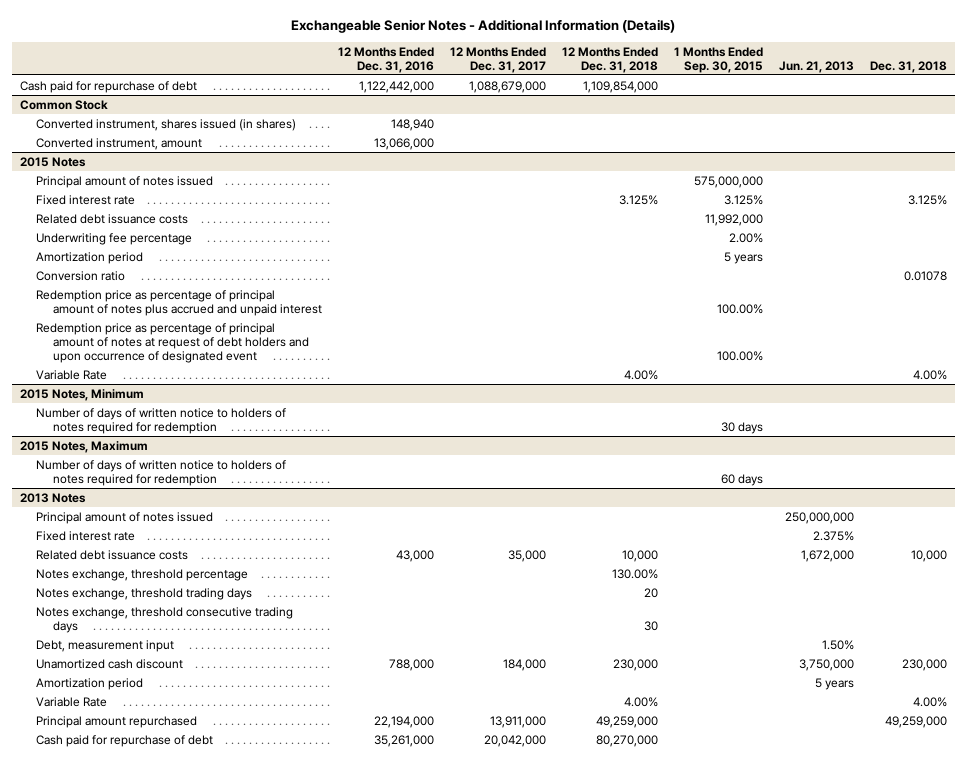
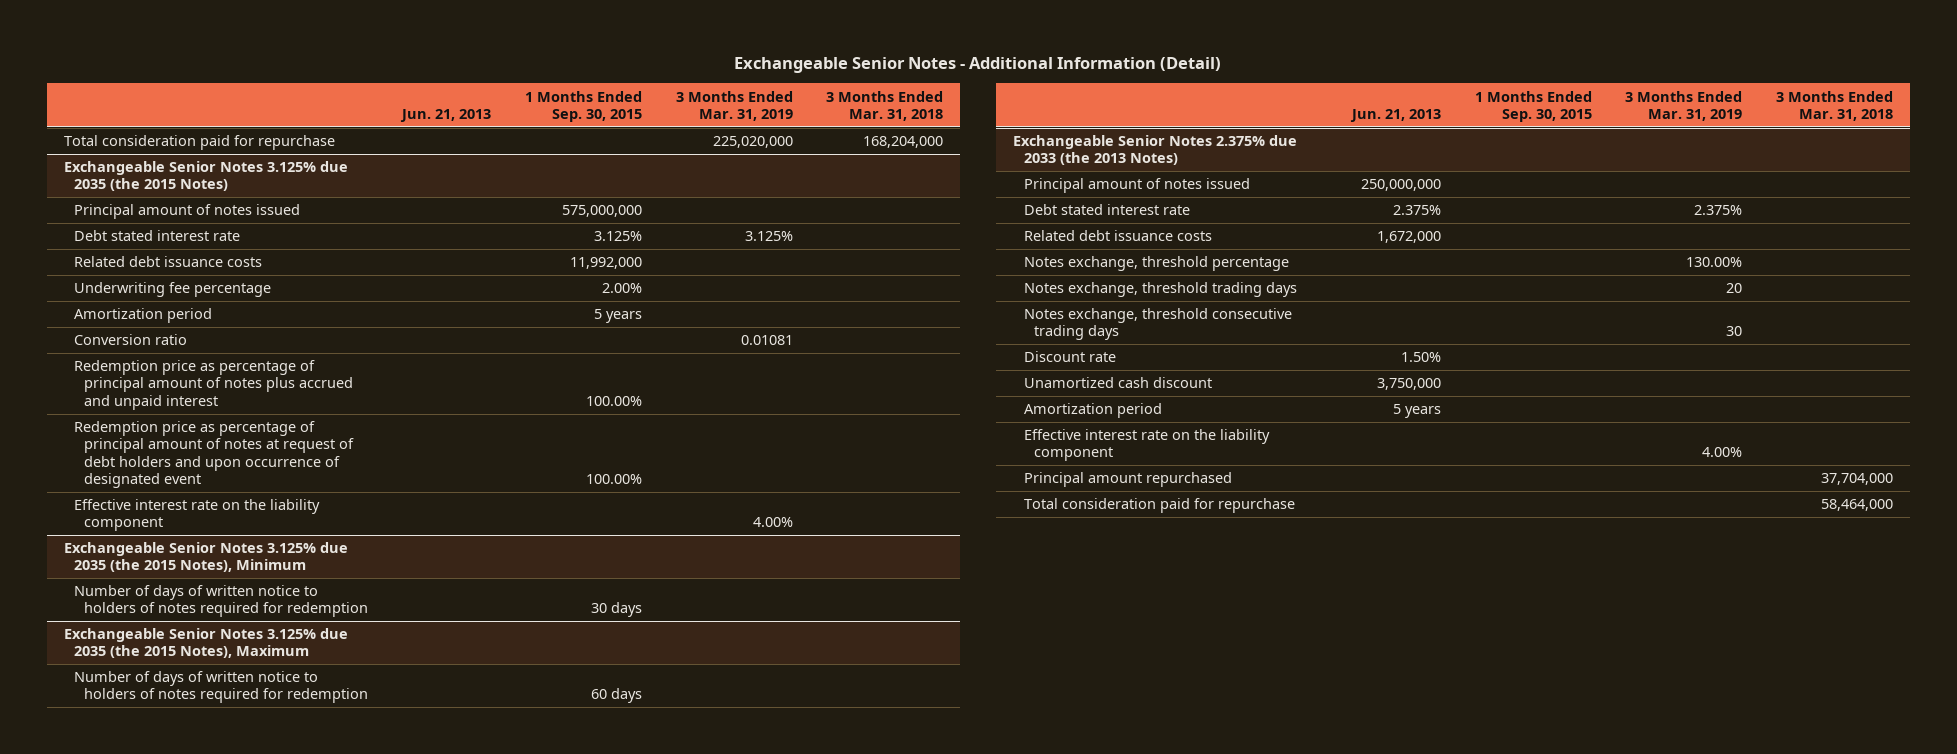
[291,19,676,34] Exchangeable Senior Notes - Additional Information (Details) -> [734,57,1222,74] Exchangeable Senior Notes - Additional Information (Detail)
[337,46,434,73] 12 Months Ended Dec. 31, 2016 -> none
[449,46,546,73] 12 Months Ended Dec. 31, 2017 -> none
[561,46,658,73] 12 Months Ended Dec. 31, 2018 -> none
[869,60,947,73] Dec. 31, 2018 -> none
none -> [675,90,793,121] 3 Months Ended Mar. 31, 2019
none -> [826,90,944,121] 3 Months Ended Mar. 31, 2018
[19,99,108,110] Common Stock -> none
[36,118,297,131] Converted instrument, shares issued (in shares) -> none
[36,137,203,150] Converted instrument, amount -> none
[19,80,197,93] Cash paid for repurchase of debt -> [63,135,335,151] Total consideration paid for repurchase
[19,156,86,167] 2015 Notes -> [63,161,348,192] Exchangeable Senior Notes 3.125% due 2035 (the 2015 Notes)
[36,194,136,205] Fixed interest rate -> [73,230,240,242] Debt stated interest rate
[36,369,108,380] Variable Rate -> [73,499,320,532] Effective interest rate on the liability component
[19,388,144,401] 2015 Notes, Minimum -> [63,542,348,573] Exchangeable Senior Notes 3.125% due 2035 (the 2015 Notes), Minimum
[19,440,148,453] 2015 Notes, Maximum -> [63,628,348,659] Exchangeable Senior Notes 3.125% due 2035 (the 2015 Notes), Maximum
[19,492,86,503] 2013 Notes -> [1013,135,1298,166] Exchangeable Senior Notes 2.375% due 2033 (the 2013 Notes)
[36,530,136,541] Fixed interest rate -> [1023,204,1190,216] Debt stated interest rate
[36,639,175,652] Debt, measurement input -> [1023,351,1116,363] Discount rate
[36,696,108,707] Variable Rate -> [1023,429,1270,462] Effective interest rate on the liability component
[36,734,214,747] Cash paid for repurchase of debt -> [1023,498,1295,514] Total consideration paid for repurchase

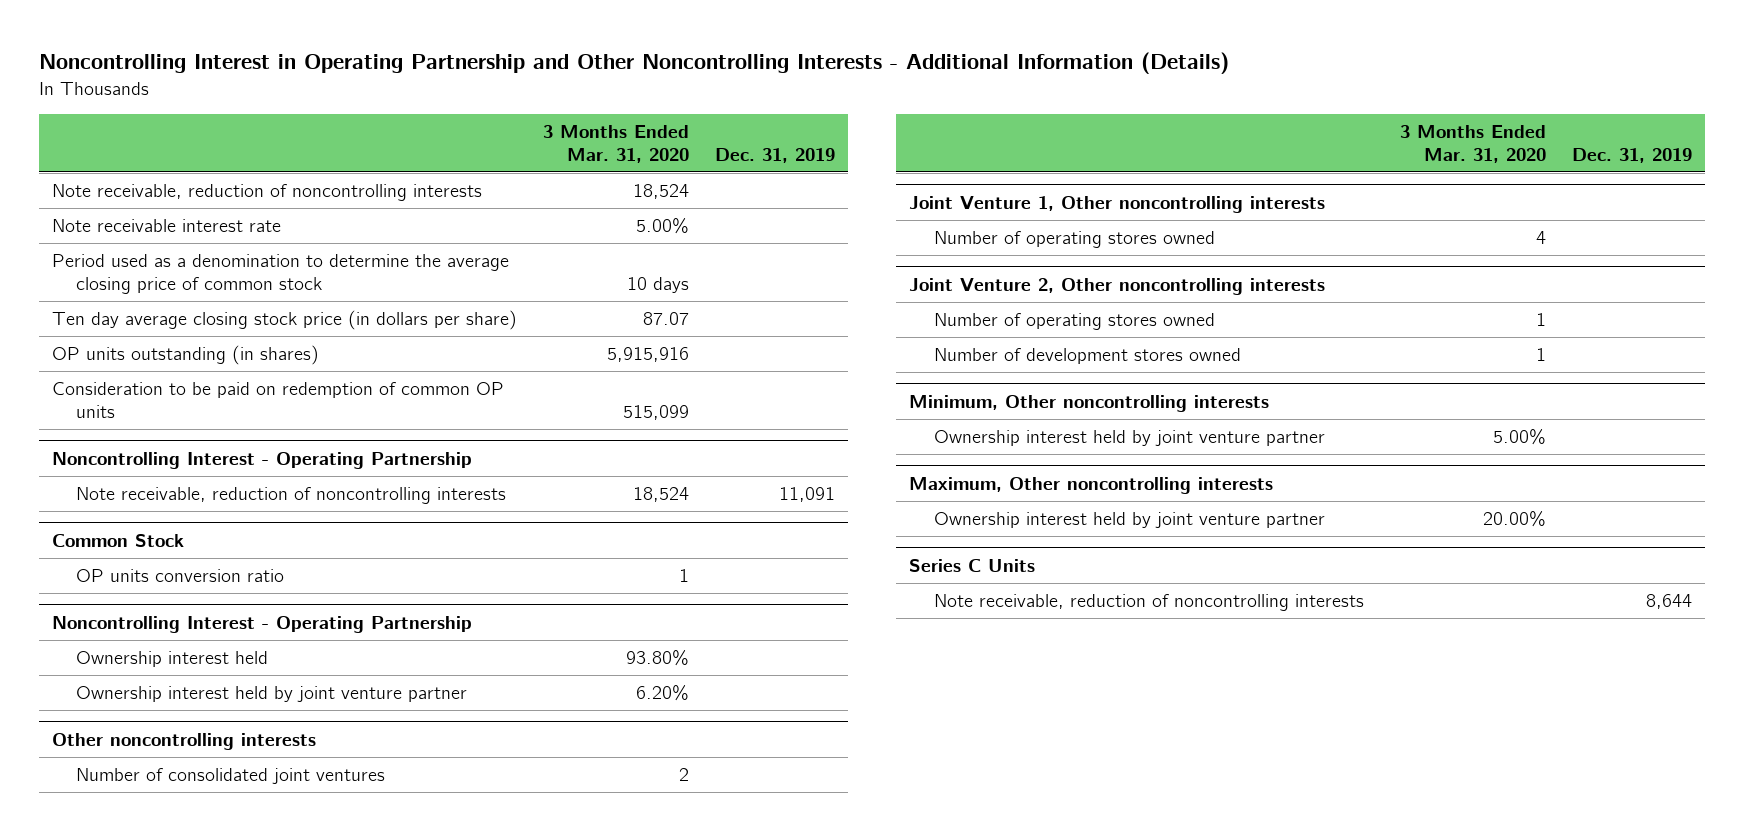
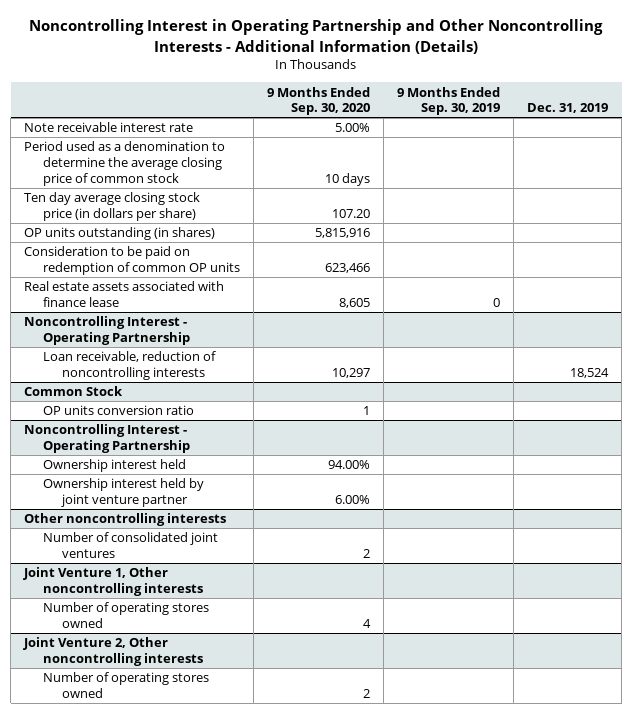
[543,124,690,163] 3 Months Ended Mar. 31, 2020 -> none
none -> [267,86,371,116] 9 Months Ended Sep. 30, 2020
none -> [397,86,501,116] 9 Months Ended Sep. 30, 2019
[51,184,482,202] Note receivable, reduction of noncontrolling interests -> none
none -> [24,281,225,308] Real estate assets associated with finance lease
[76,487,507,505] Note receivable, reduction of noncontrolling interests -> [43,351,217,381] Loan receivable, reduction of noncontrolling interests
[779,487,836,503] 11,091 -> [570,368,610,379] 18,524
[933,348,1241,365] Number of development stores owned -> none
[909,394,1270,412] Minimum, Other noncontrolling interests -> none
[933,430,1325,447] Ownership interest held by joint venture partner -> none
[909,476,1274,494] Maximum, Other noncontrolling interests -> none
[933,512,1325,529] Ownership interest held by joint venture partner -> none
[909,558,1036,572] Series C Units -> none
[933,594,1364,612] Note receivable, reduction of noncontrolling interests -> none

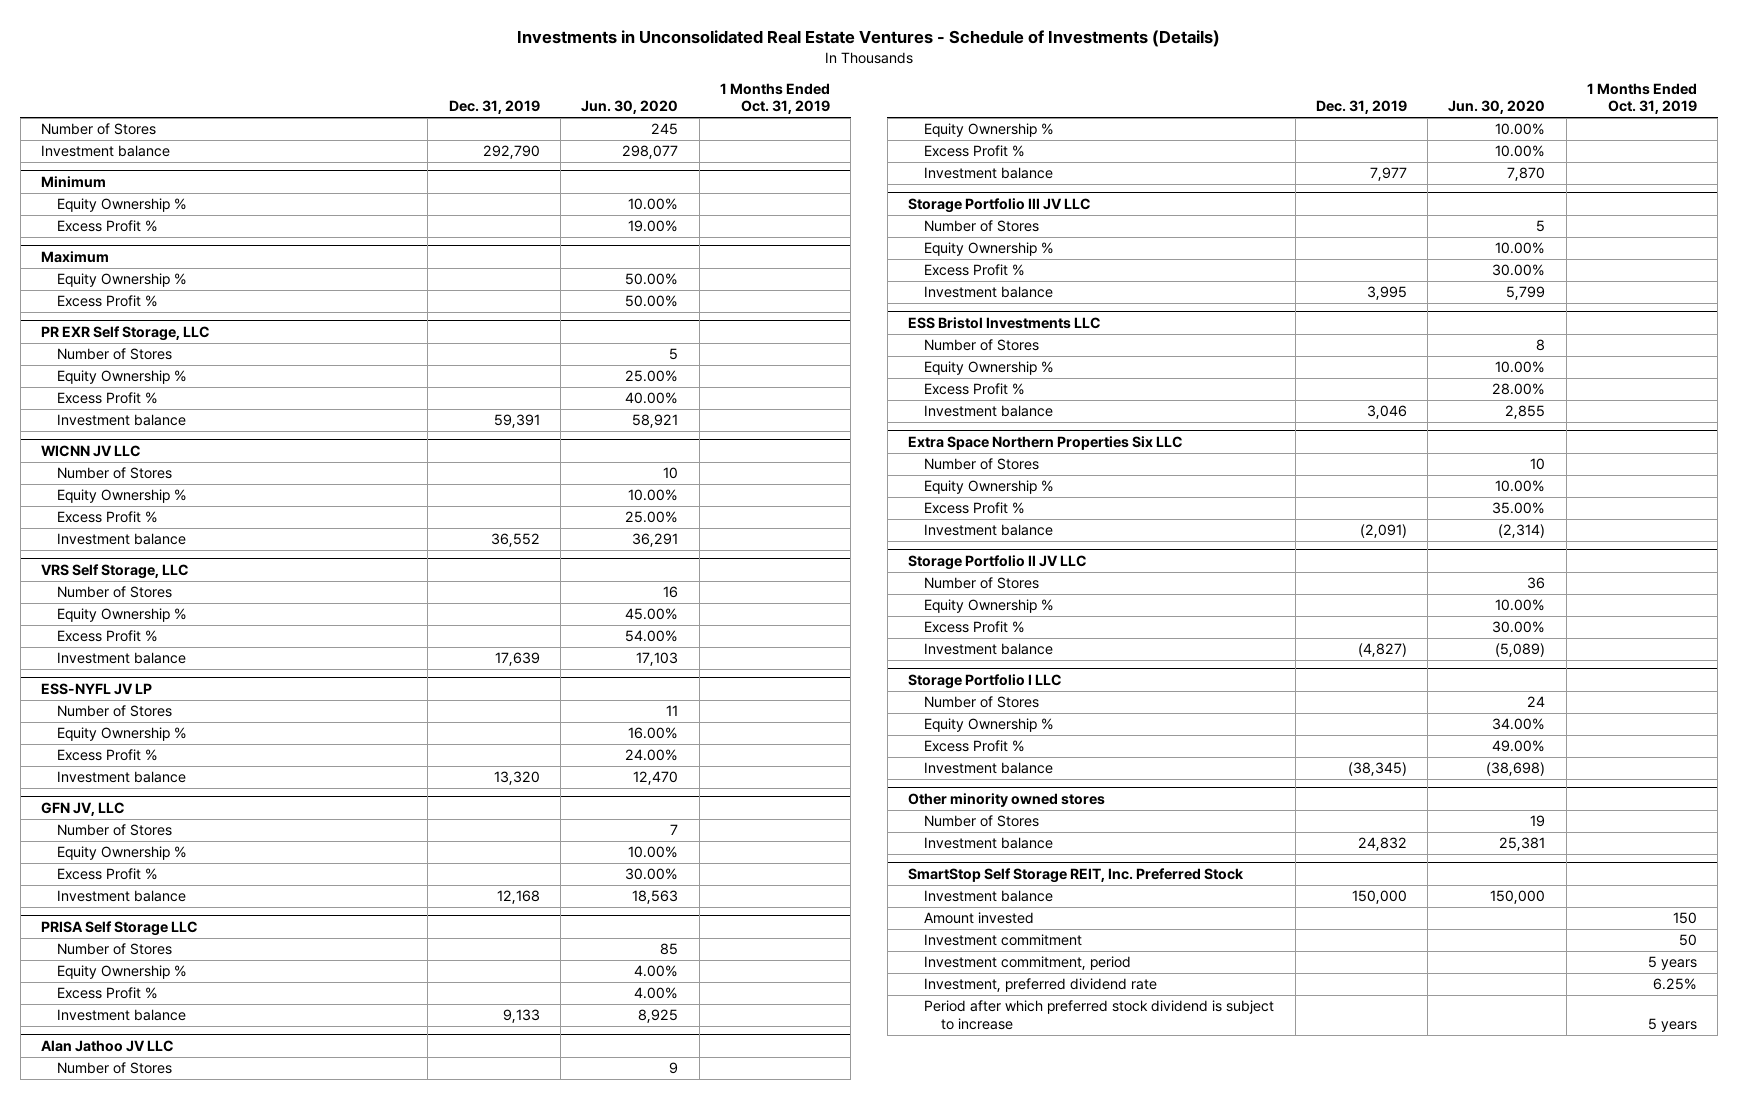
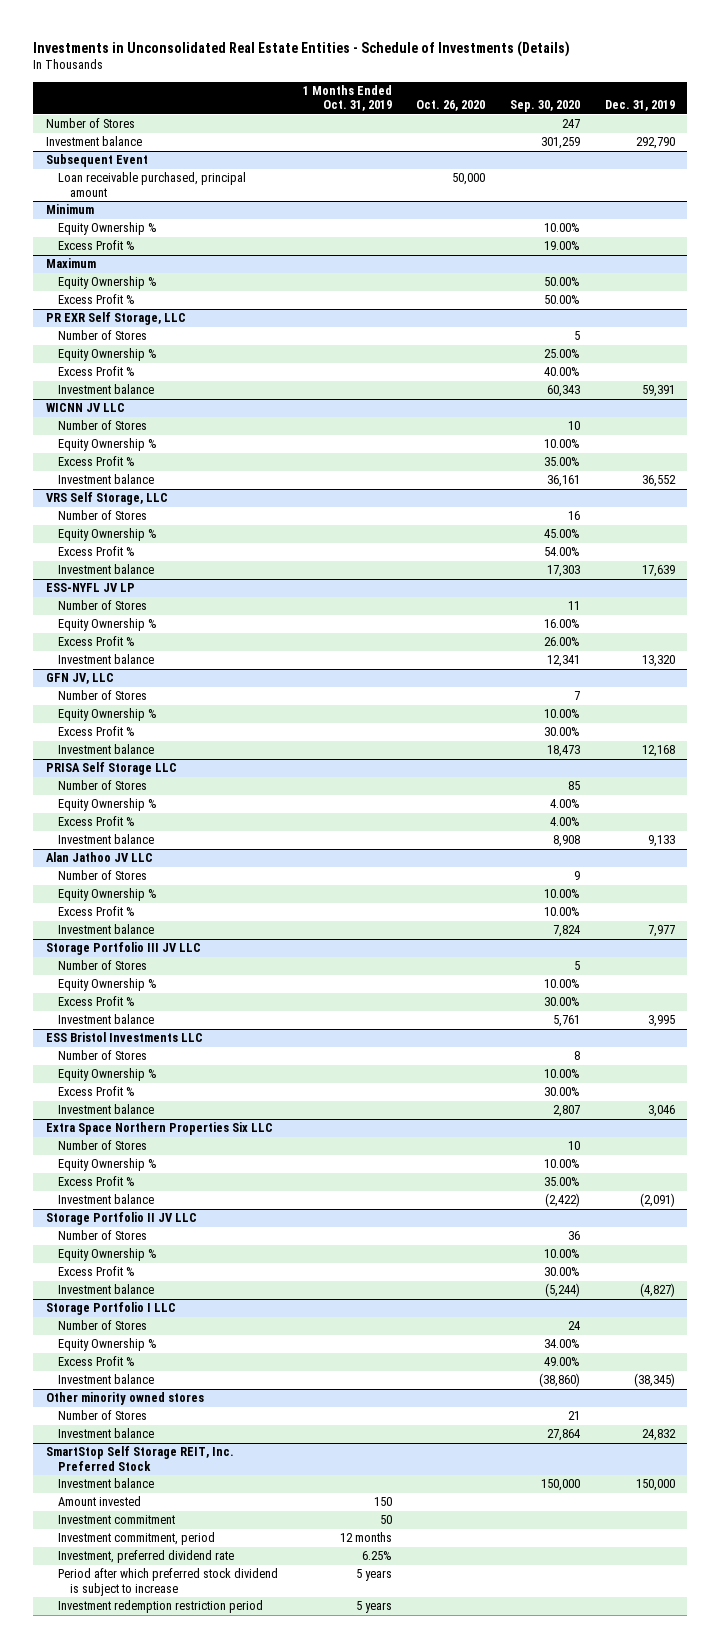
[516,29,1220,47] Investments in Unconsolidated Real Estate Ventures - Schedule of Investments (Details) -> [33,40,571,57] Investments in Unconsolidated Real Estate Entities - Schedule of Investments (Details)
[581,100,679,115] Jun. 30, 2020 -> none
none -> [416,100,486,112] Oct. 26, 2020
none -> [510,100,581,113] Sep. 30, 2020
none -> [45,154,148,168] Subsequent Event
none -> [57,172,246,197] Loan receivable purchased, principal amount
[1648,956,1698,971] 5 years -> [339,1532,392,1543] 12 months
none -> [57,1600,263,1614] Investment redemption restriction period

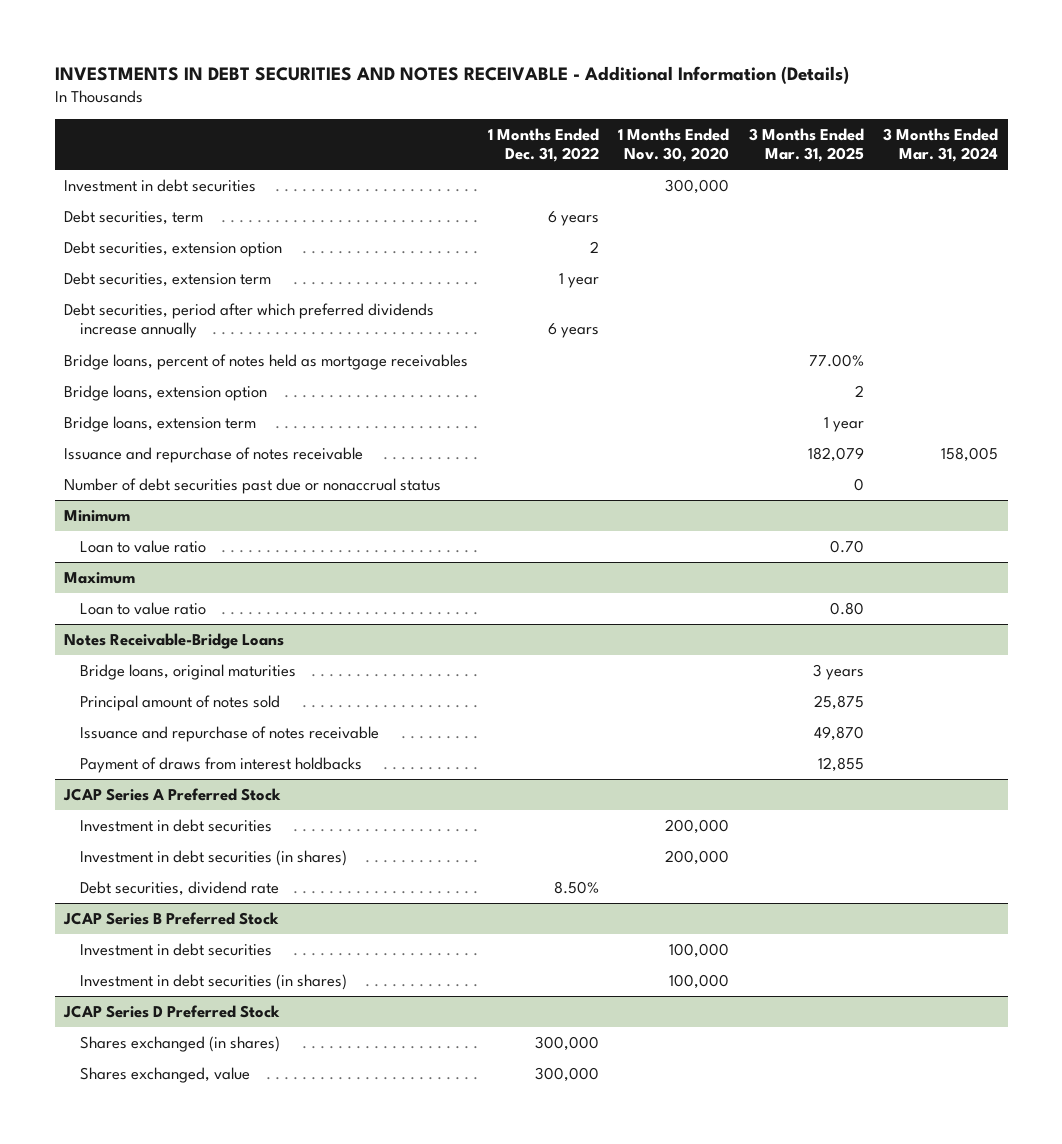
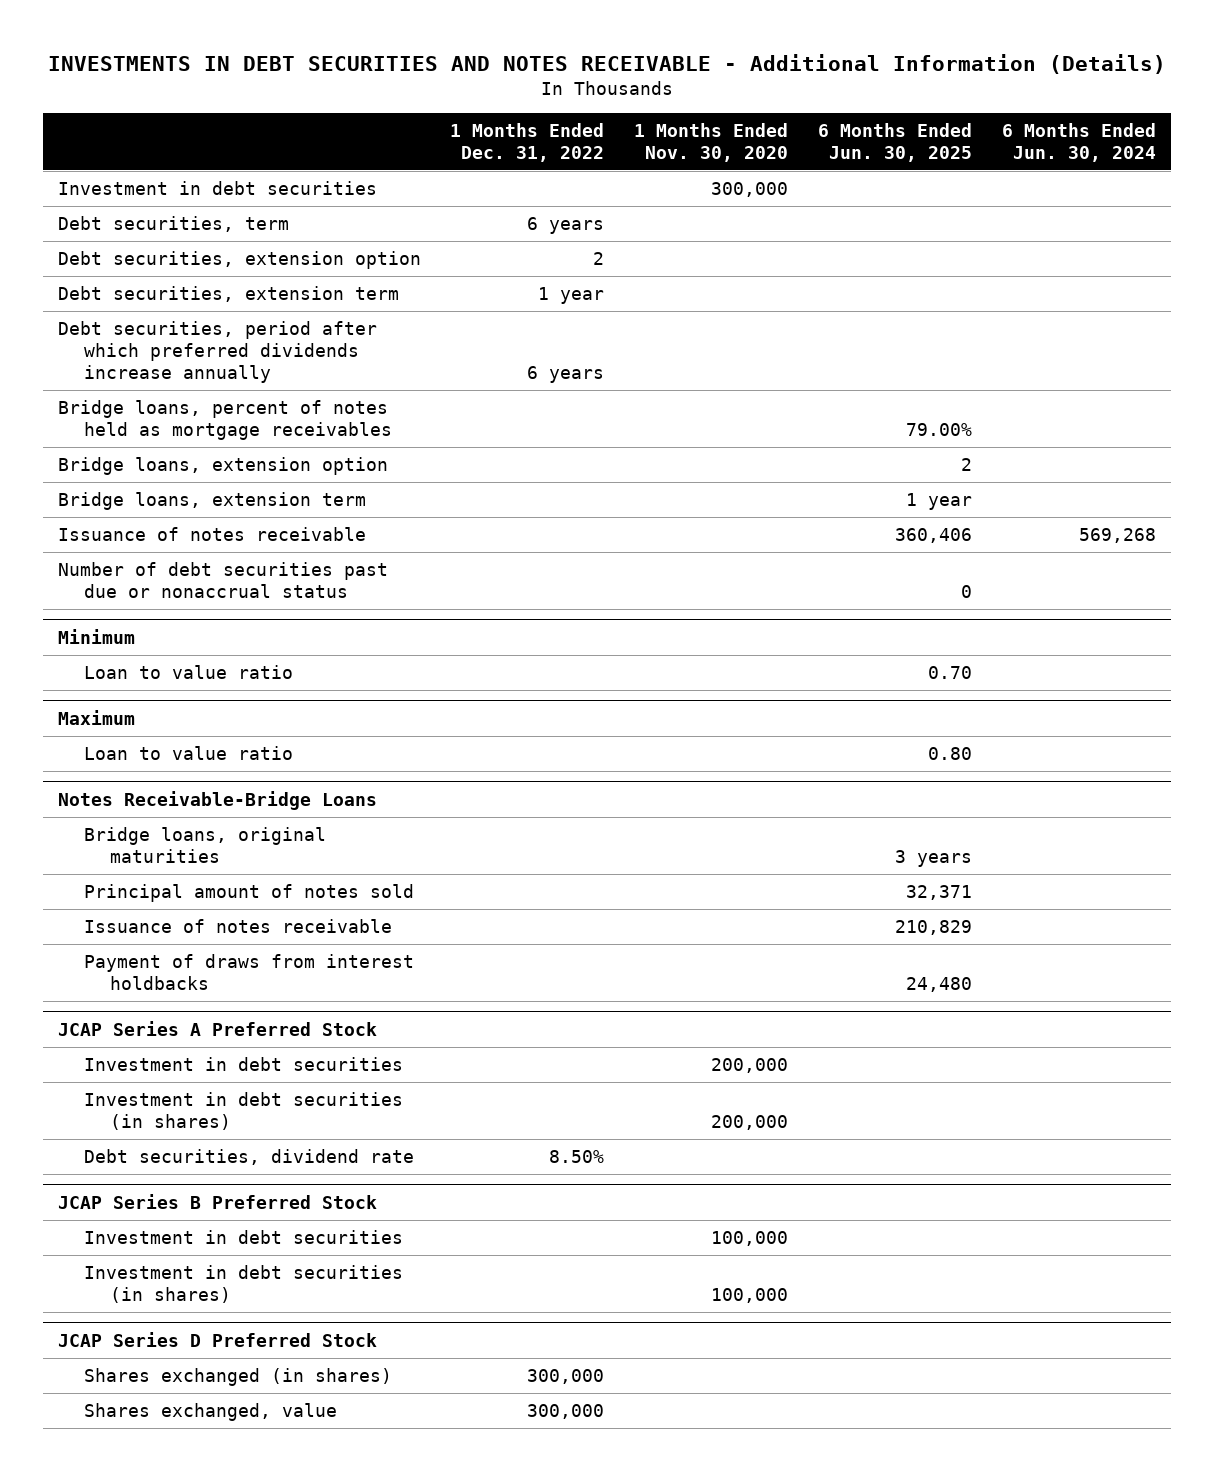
[748,127,864,162] 3 Months Ended Mar. 31, 2025 -> none
[883,127,999,162] 3 Months Ended Mar. 31, 2024 -> none
none -> [818,122,973,162] 6 Months Ended Jun. 30, 2025
none -> [1001,122,1156,162] 6 Months Ended Jun. 30, 2024
[64,447,364,464] Issuance and repurchase of notes receivable -> [57,527,366,542] Issuance of notes receivable
[79,726,379,743] Issuance and repurchase of notes receivable -> [83,919,392,934] Issuance of notes receivable

